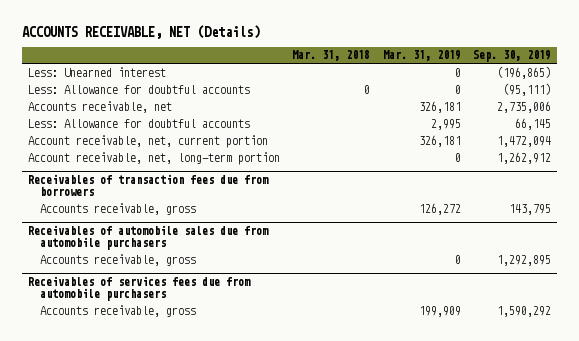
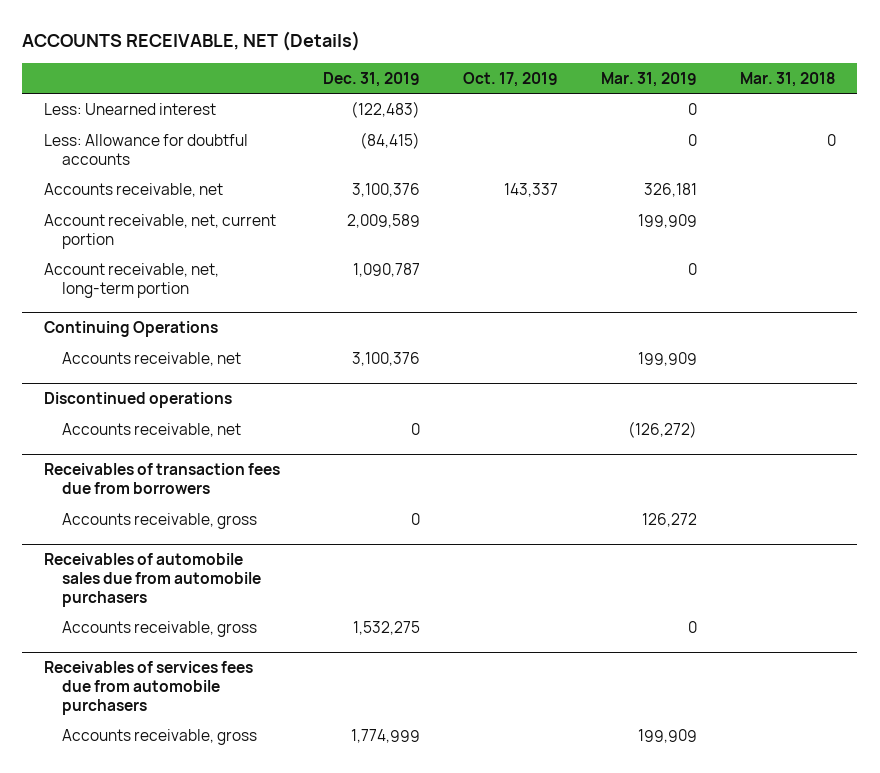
[472,50,551,63] Sep. 30, 2019 -> none
none -> [322,71,420,87] Dec. 31, 2019
none -> [462,71,558,87] Oct. 17, 2019
[28,118,251,128] Less: Allowance for doubtful accounts -> none
[418,134,461,147] 326,181 -> [637,214,697,229] 199,909
none -> [43,321,218,338] Continuing Operations
none -> [61,352,241,367] Accounts receivable, net
none -> [43,392,232,409] Discontinued operations
none -> [61,423,241,438] Accounts receivable, net

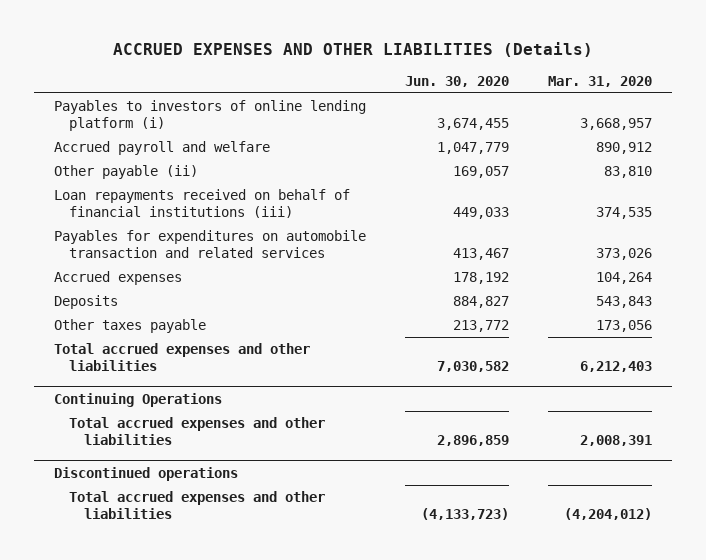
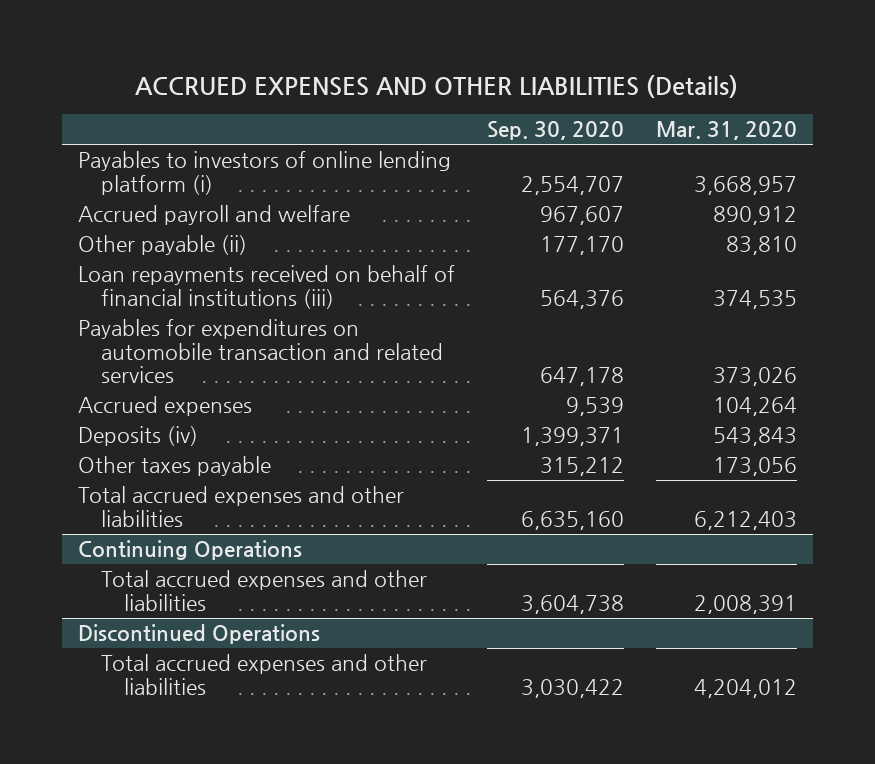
[405,75,510,87] Jun. 30, 2020 -> none
none -> [486,121,624,141] Sep. 30, 2020
[53,294,118,309] Deposits -> [77,426,198,447] Deposits (iv)
[53,466,238,481] Discontinued operations -> [77,624,320,645] Discontinued Operations
[564,508,653,521] (4,204,012) -> [693,678,797,698] 4,204,012

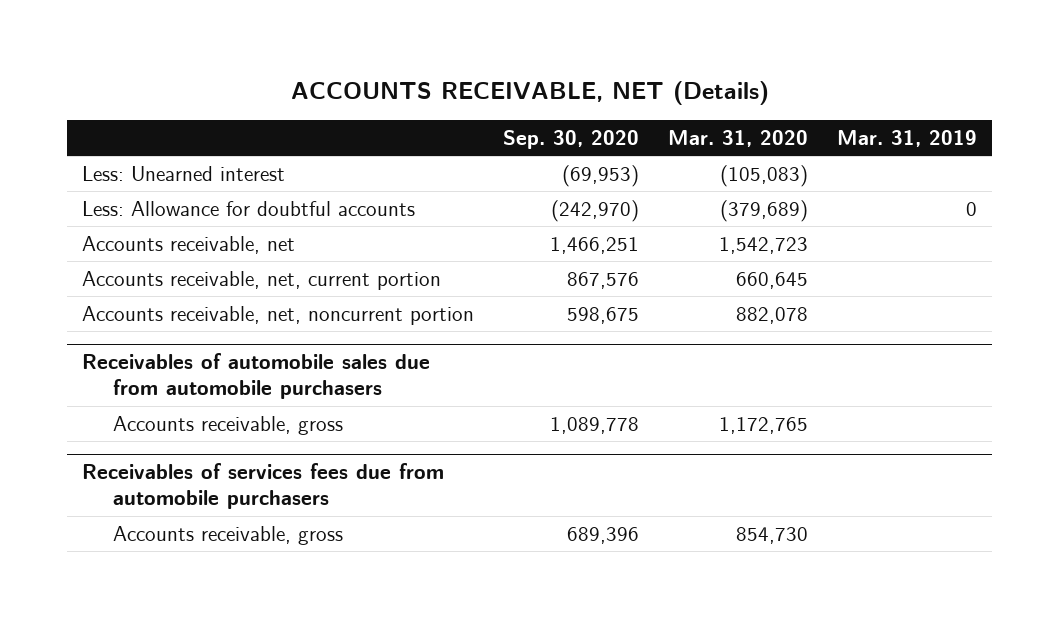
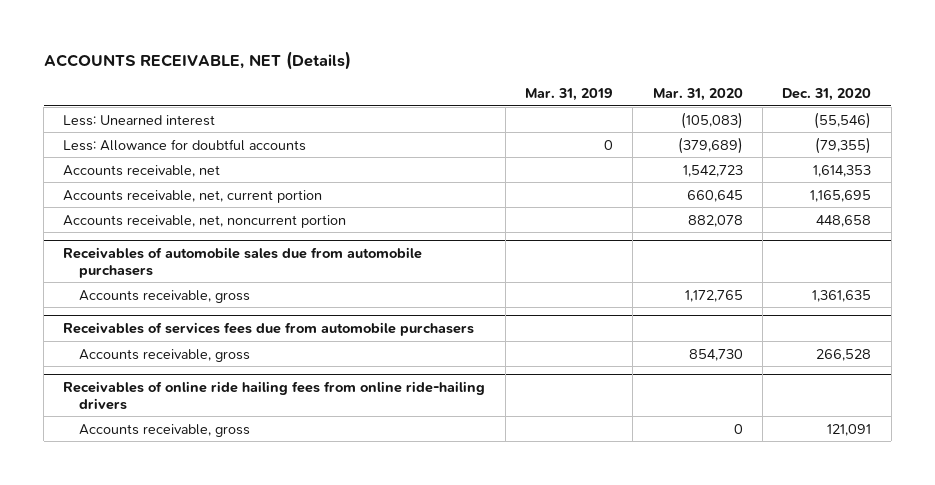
[502,129,639,149] Sep. 30, 2020 -> none
none -> [782,88,872,102] Dec. 31, 2020
none -> [63,380,486,410] Receivables of online ride hailing fees from online ride-hailing drivers
none -> [78,423,250,437] Accounts receivable, gross

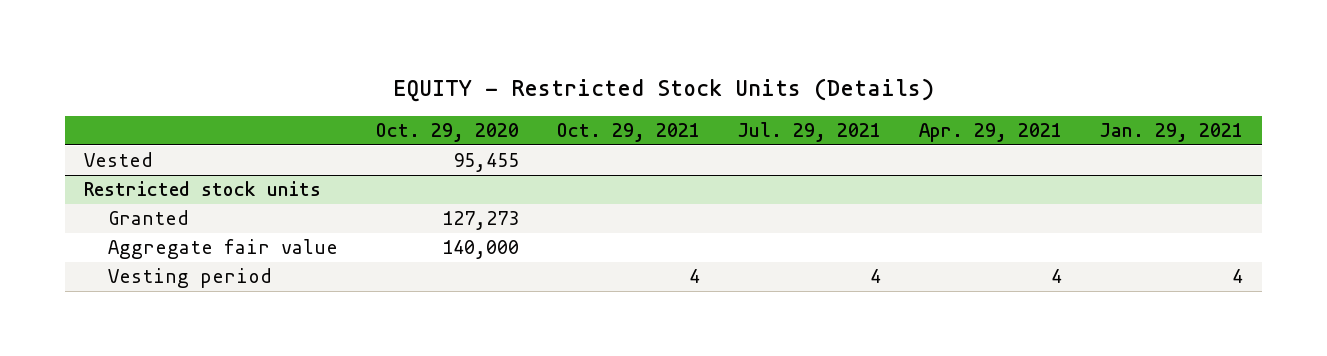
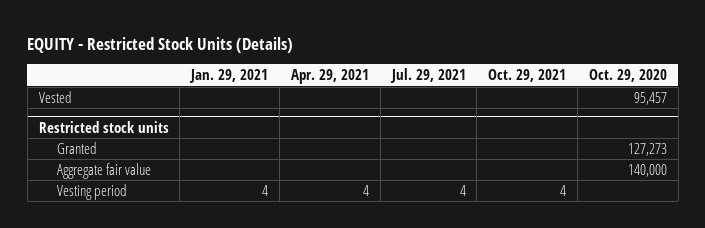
[453,153,520,173] 95,455 -> [633,91,667,105] 95,457

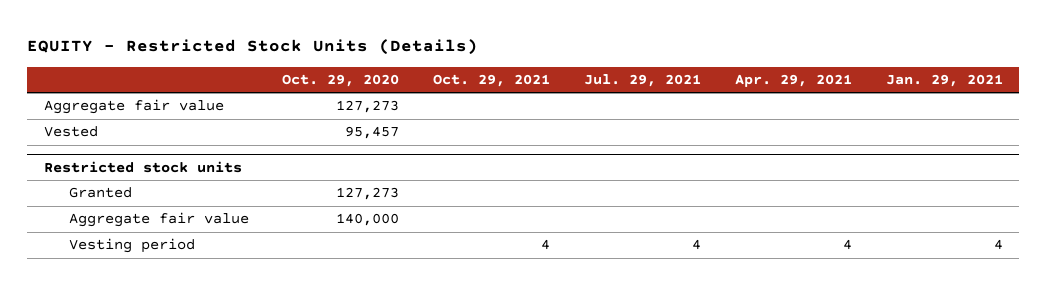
none -> [44,99,225,115] Aggregate fair value

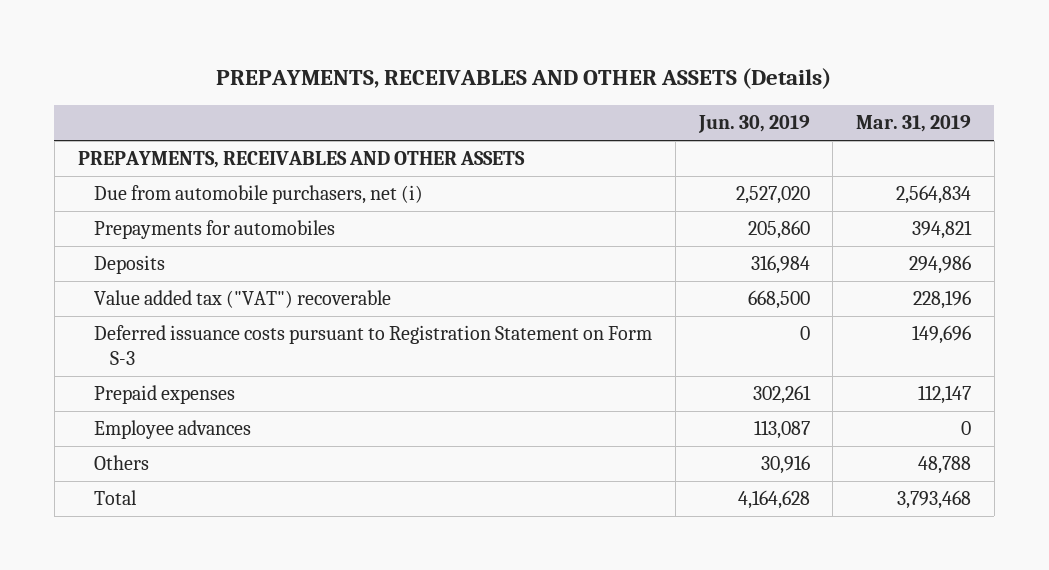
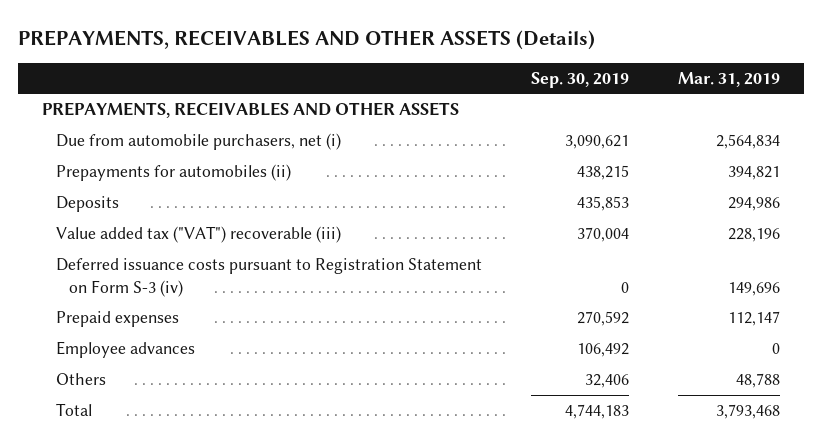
[697,115,810,134] Jun. 30, 2019 -> none
none -> [530,71,629,88] Sep. 30, 2019
[94,220,336,240] Prepayments for automobiles -> [55,164,291,182] Prepayments for automobiles (ii)
[94,290,392,309] Value added tax ("VAT") recoverable -> [55,226,341,244] Value added tax ("VAT") recoverable (iii)
[94,325,653,366] Deferred issuance costs pursuant to Registration Statement on Form S-3 -> [55,258,482,297] Deferred issuance costs pursuant to Registration Statement on Form S-3 (iv)

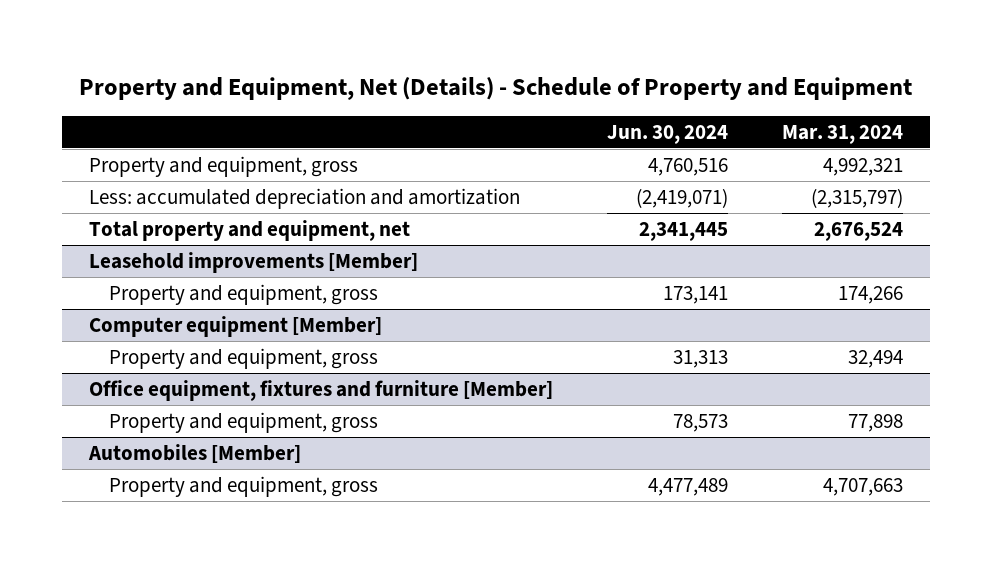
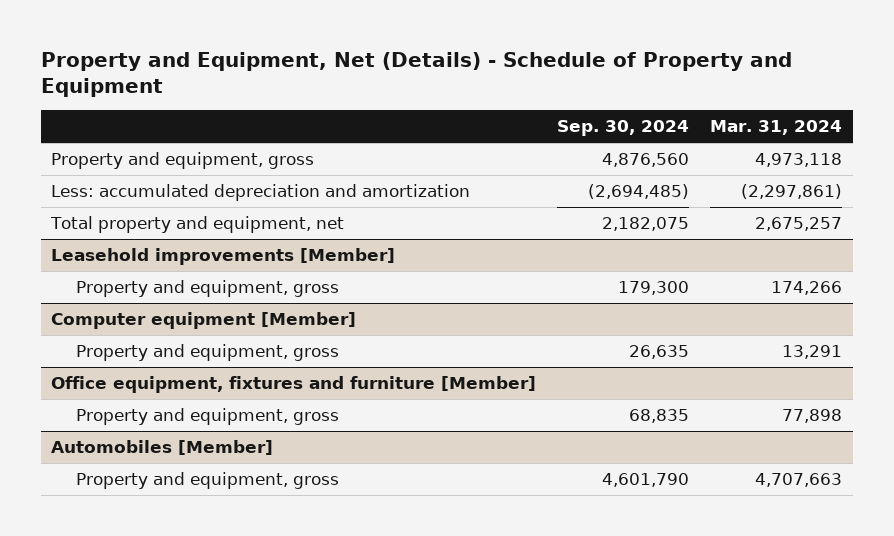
[606,124,728,144] Jun. 30, 2024 -> none
none -> [557,120,690,137] Sep. 30, 2024
[822,157,903,176] 4,992,321 -> [755,153,843,168] 4,973,118
[810,187,903,208] (2,315,797) -> [741,184,843,200] (2,297,861)
[813,221,903,241] 2,676,524 -> [755,217,843,232] 2,675,257
[847,349,903,368] 32,494 -> [782,345,843,360] 13,291

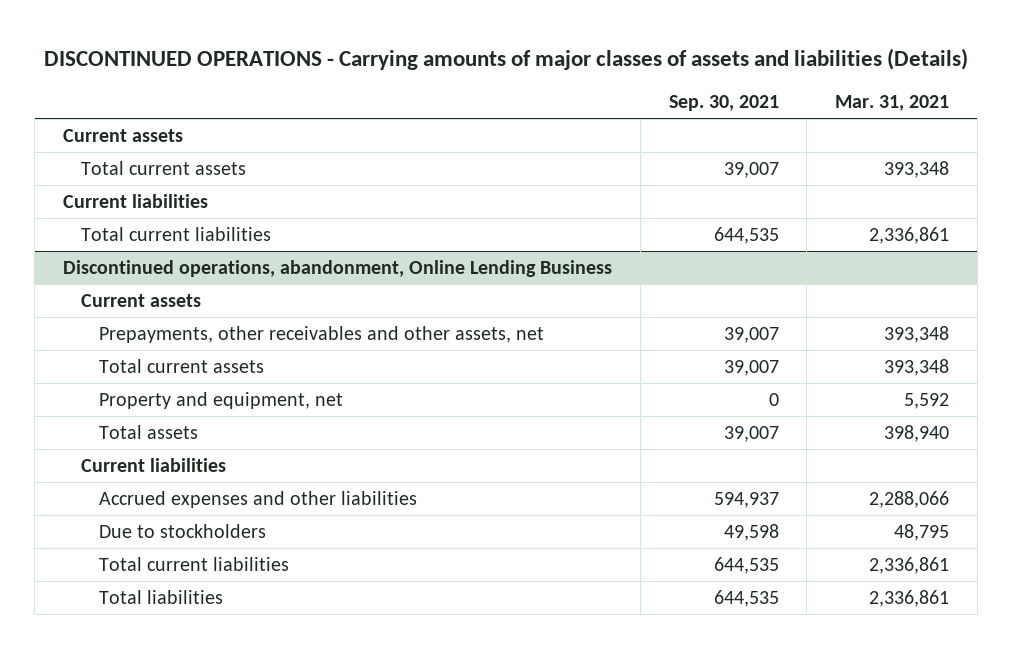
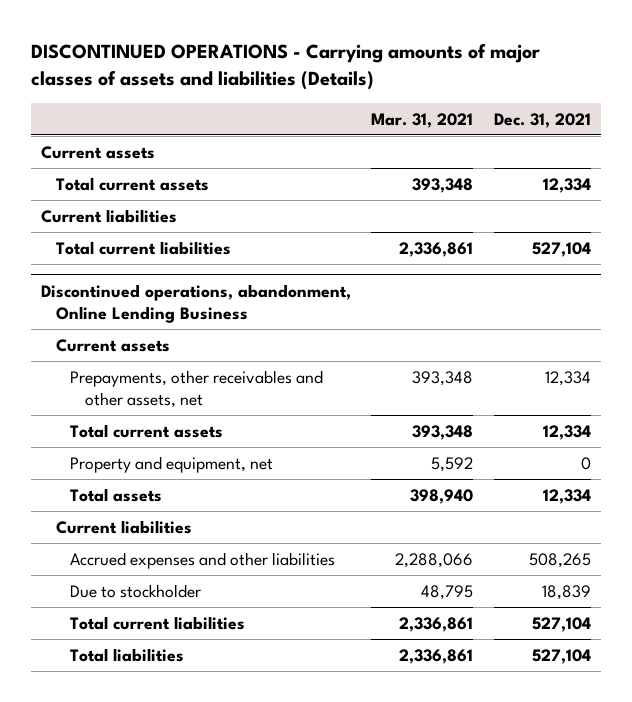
[668,95,779,112] Sep. 30, 2021 -> none
none -> [493,112,591,128] Dec. 31, 2021
[99,523,267,538] Due to stockholders -> [70,583,202,598] Due to stockholder

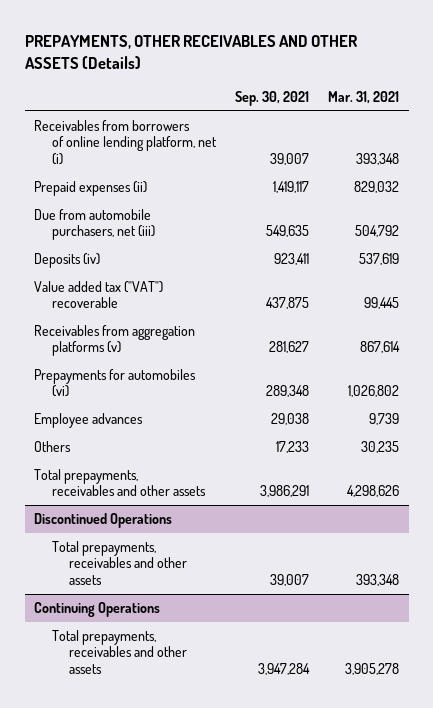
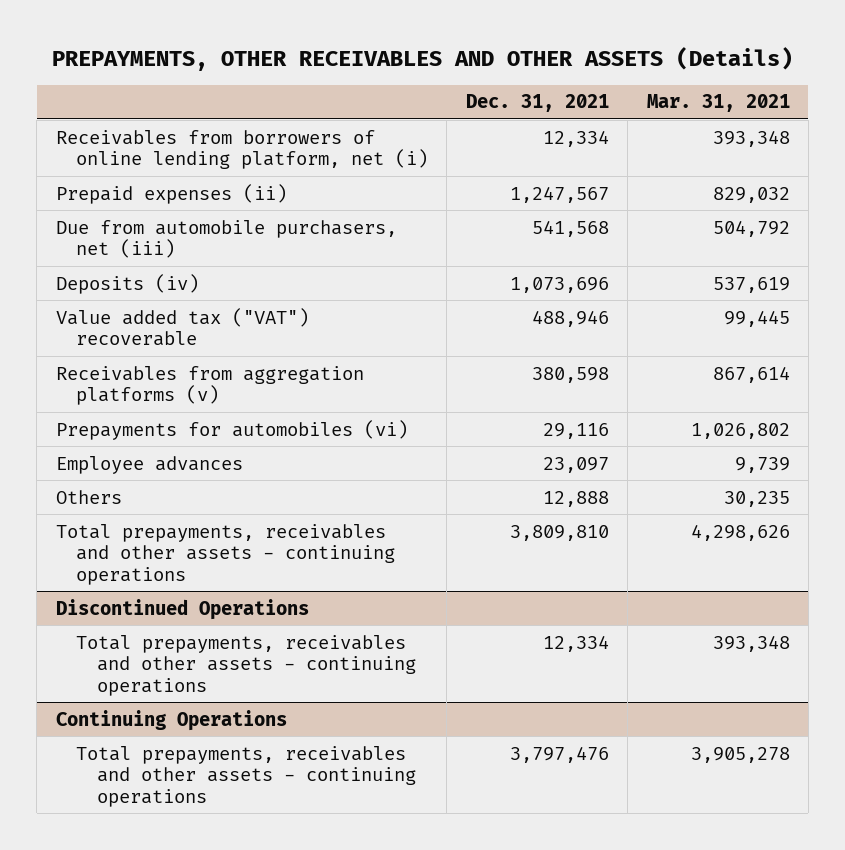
[234,90,309,106] Sep. 30, 2021 -> none
none -> [465,94,609,113] Dec. 31, 2021
[34,469,206,497] Total prepayments, receivables and other assets -> [55,523,396,585] Total prepayments, receivables and other assets - continuing operations
[51,541,188,585] Total prepayments, receivables and other assets -> [76,634,416,696] Total prepayments, receivables and other assets - continuing operations
[51,630,188,674] Total prepayments, receivables and other assets -> [76,745,416,807] Total prepayments, receivables and other assets - continuing operations

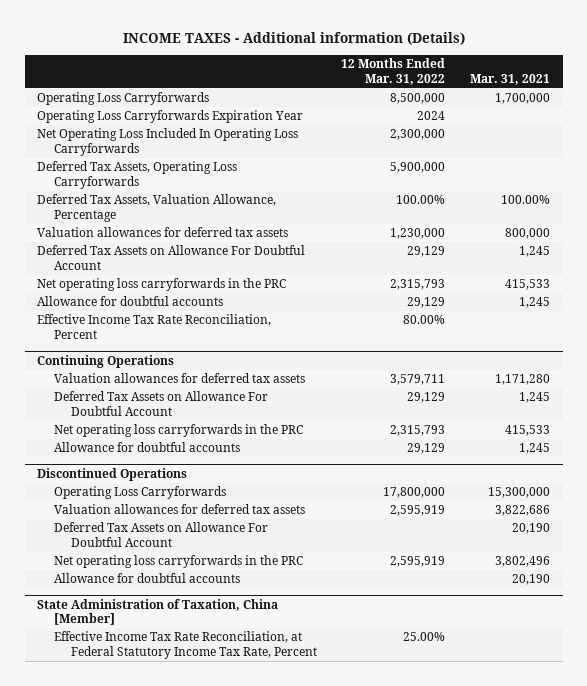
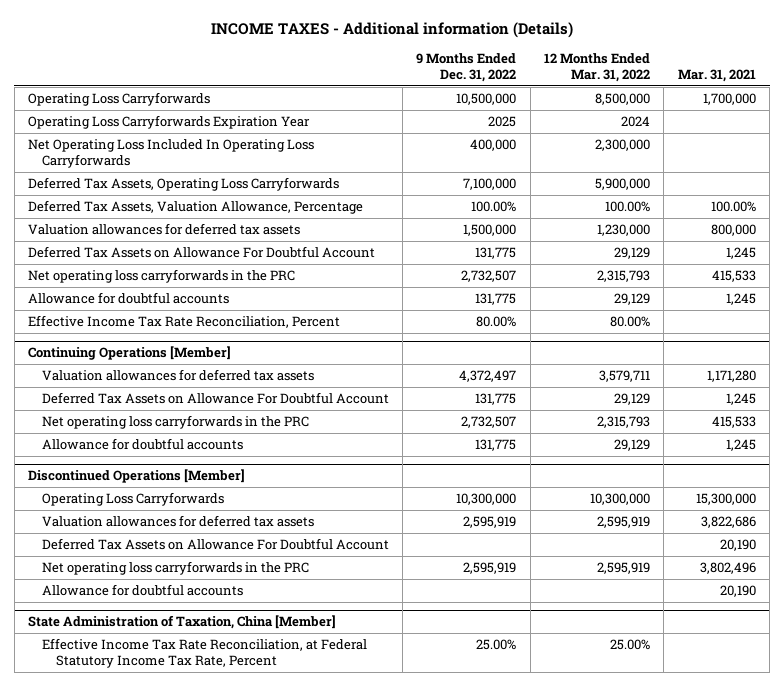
none -> [416,53,517,83] 9 Months Ended Dec. 31, 2022
[36,354,174,368] Continuing Operations -> [27,346,231,361] Continuing Operations [Member]
[36,467,187,481] Discontinued Operations -> [27,469,245,484] Discontinued Operations [Member]
[383,487,446,499] 17,800,000 -> [590,493,651,506] 10,300,000

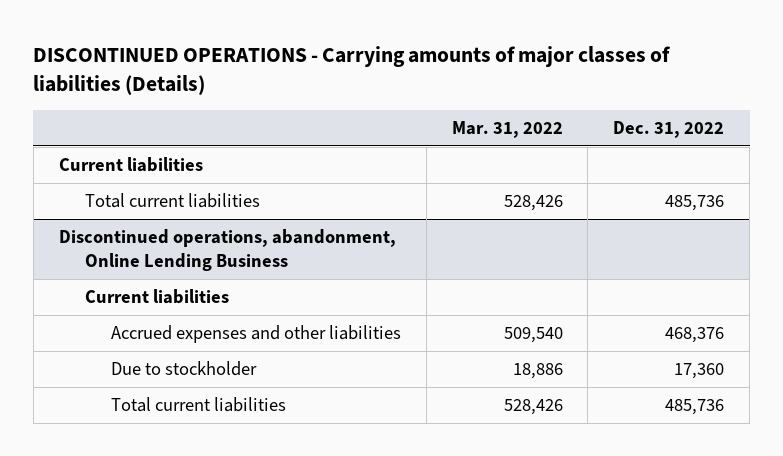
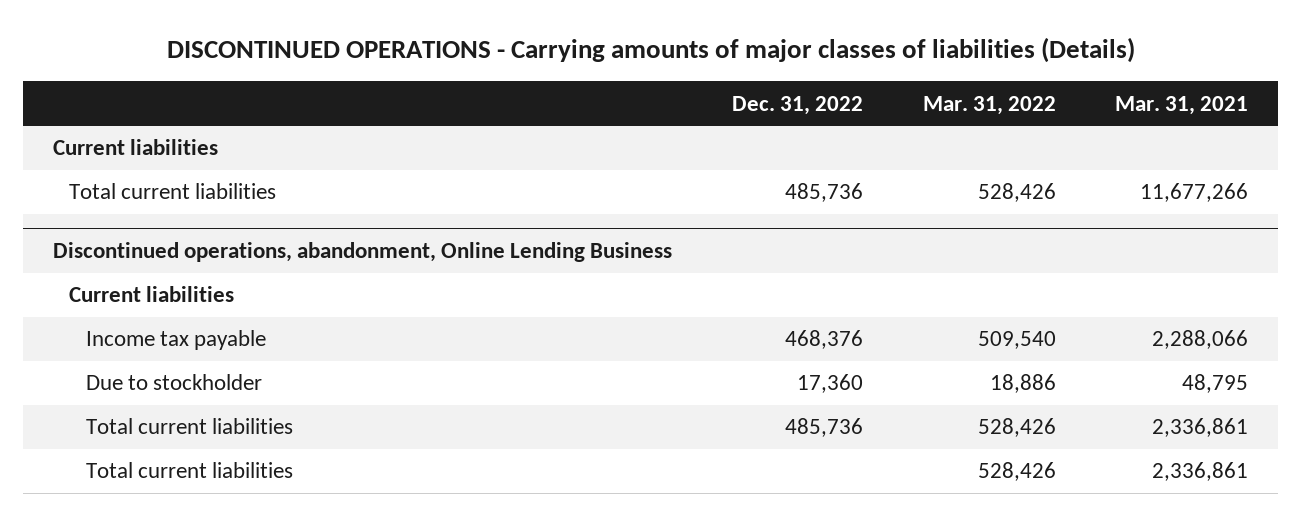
none -> [1115,95,1249,115] Mar. 31, 2021
[110,325,401,344] Accrued expenses and other liabilities -> [85,330,266,351] Income tax payable
none -> [85,462,293,479] Total current liabilities

